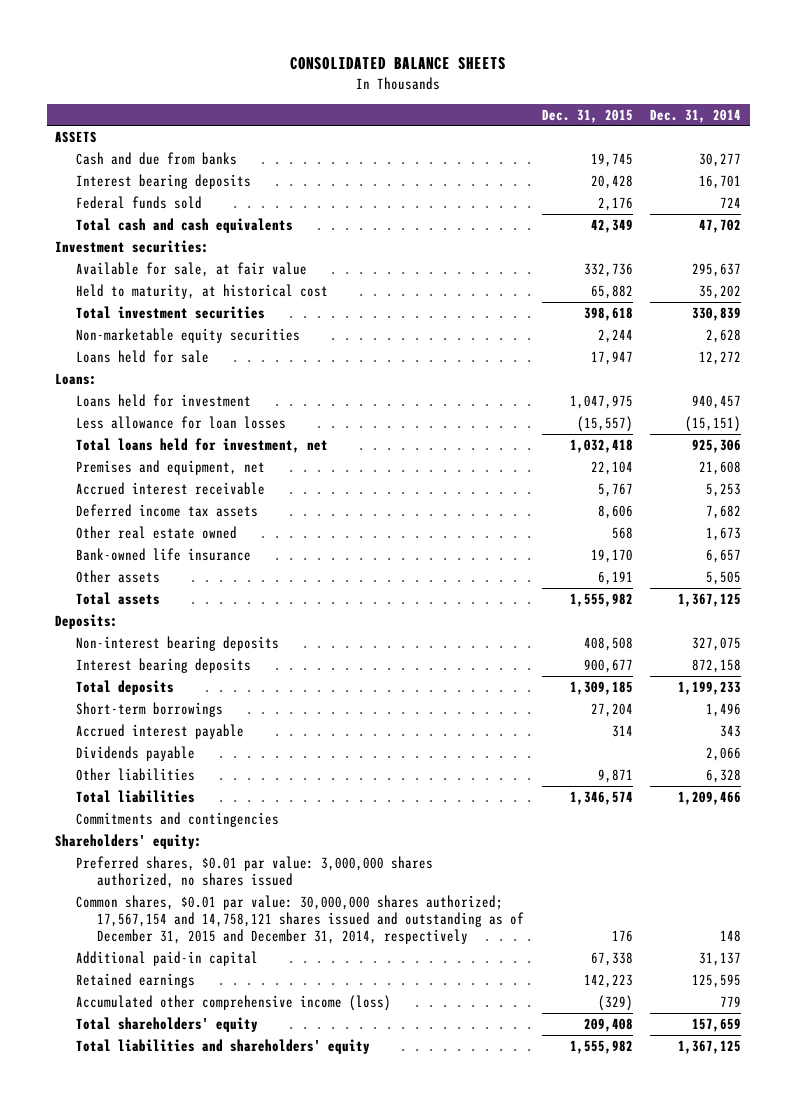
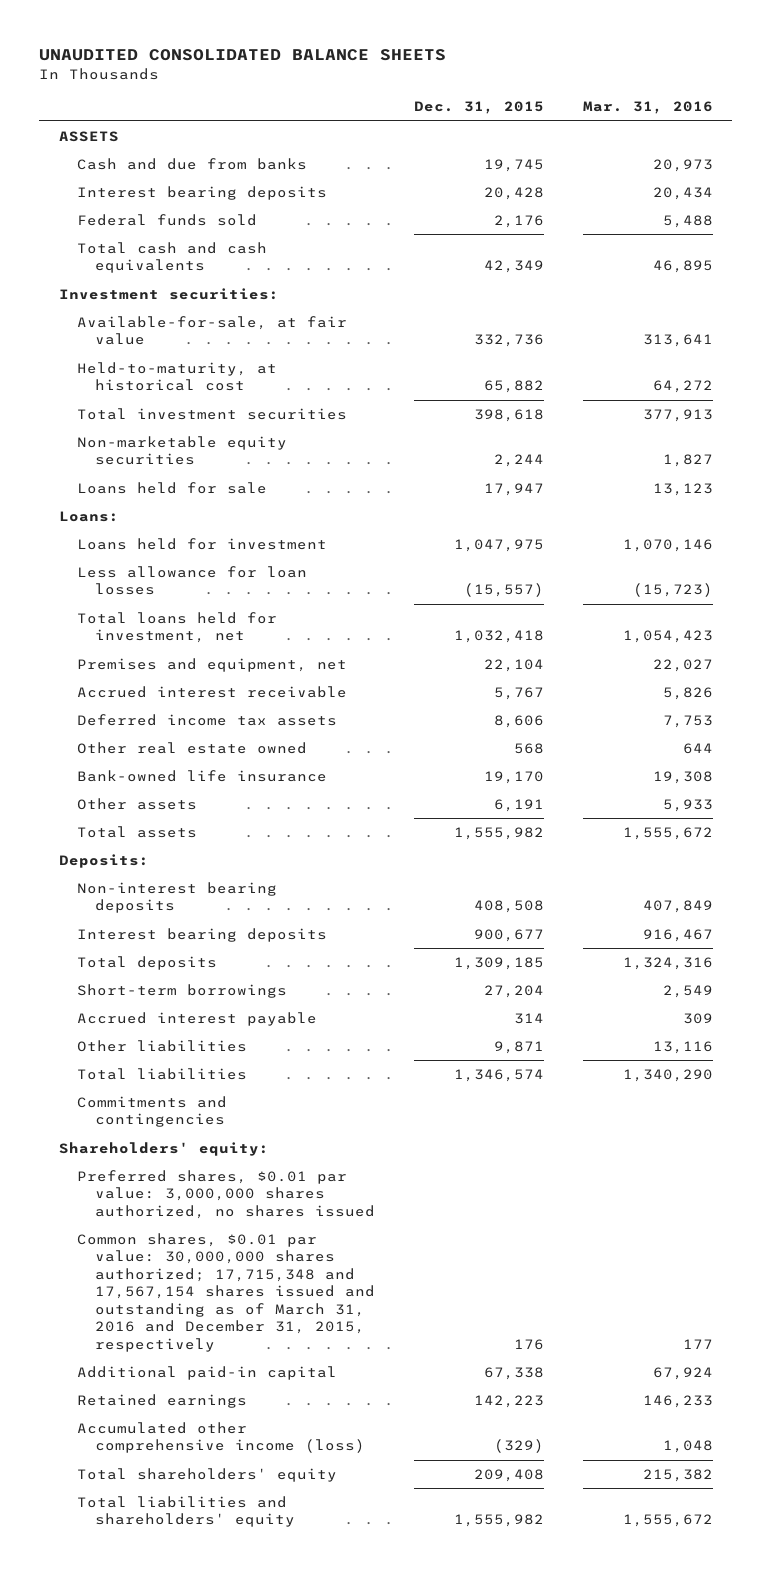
[290,57,507,71] CONSOLIDATED BALANCE SHEETS -> [39,49,447,62] UNAUDITED CONSOLIDATED BALANCE SHEETS
[649,108,741,123] Dec. 31, 2014 -> none
none -> [582,101,713,115] Mar. 31, 2016
[76,261,308,277] Available for sale, at fair value -> [76,315,347,346] Available-for-sale, at fair value
[76,283,329,299] Held to maturity, at historical cost -> [76,361,277,392] Held-to-maturity, at historical cost
[76,745,196,761] Dividends payable -> none
[76,894,525,944] Common shares, $0.01 par value: 30,000,000 shares authorized; 17,567,154 and 14,758,121 shares issued and outstanding as of December 31, 2015 and December 31, 2014, respectively -> [76,1232,375,1352] Common shares, $0.01 par value: 30,000,000 shares authorized; 17,715,348 and 17,567,154 shares issued and outstanding as of March 31, 2016 and December 31, 2015, respectively

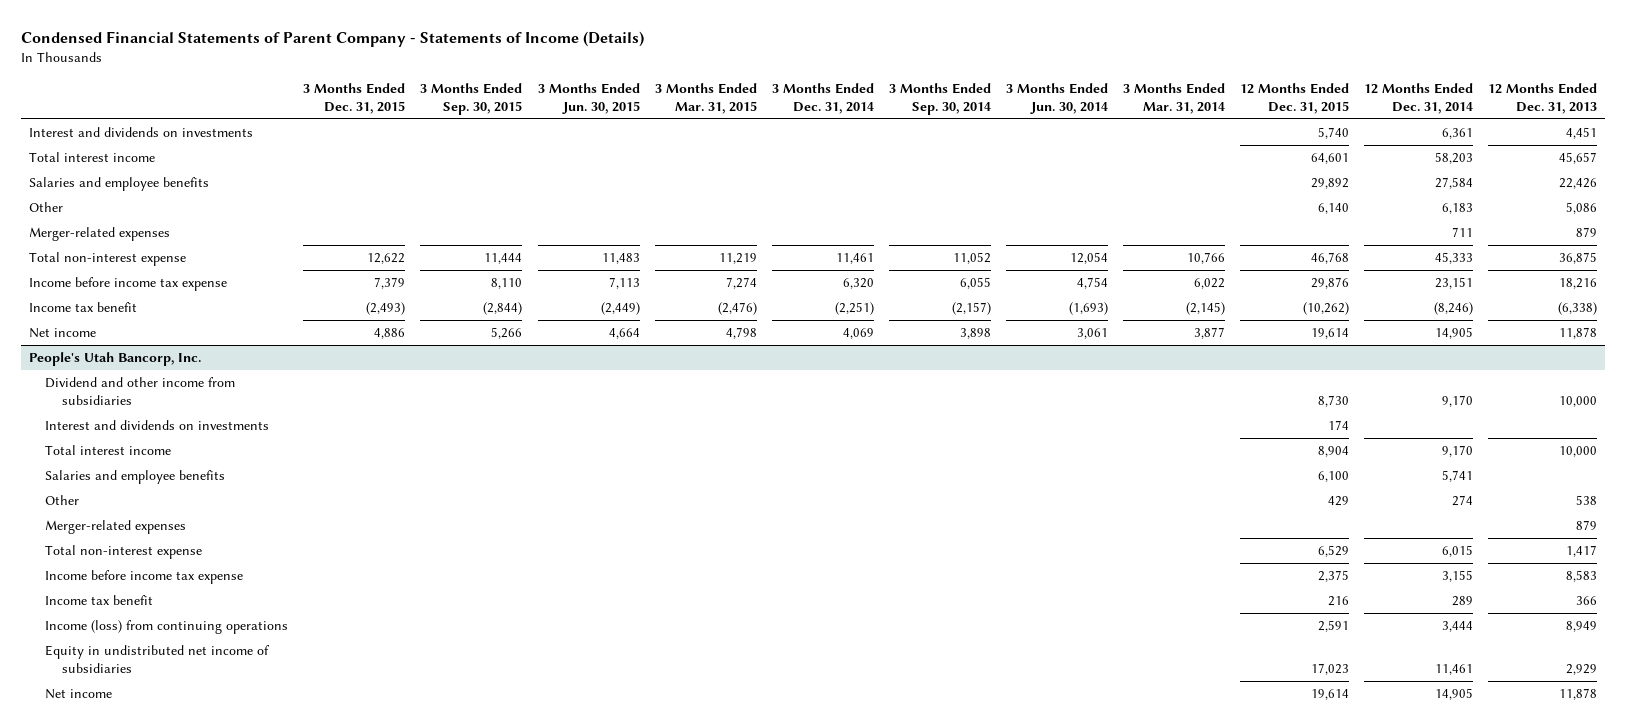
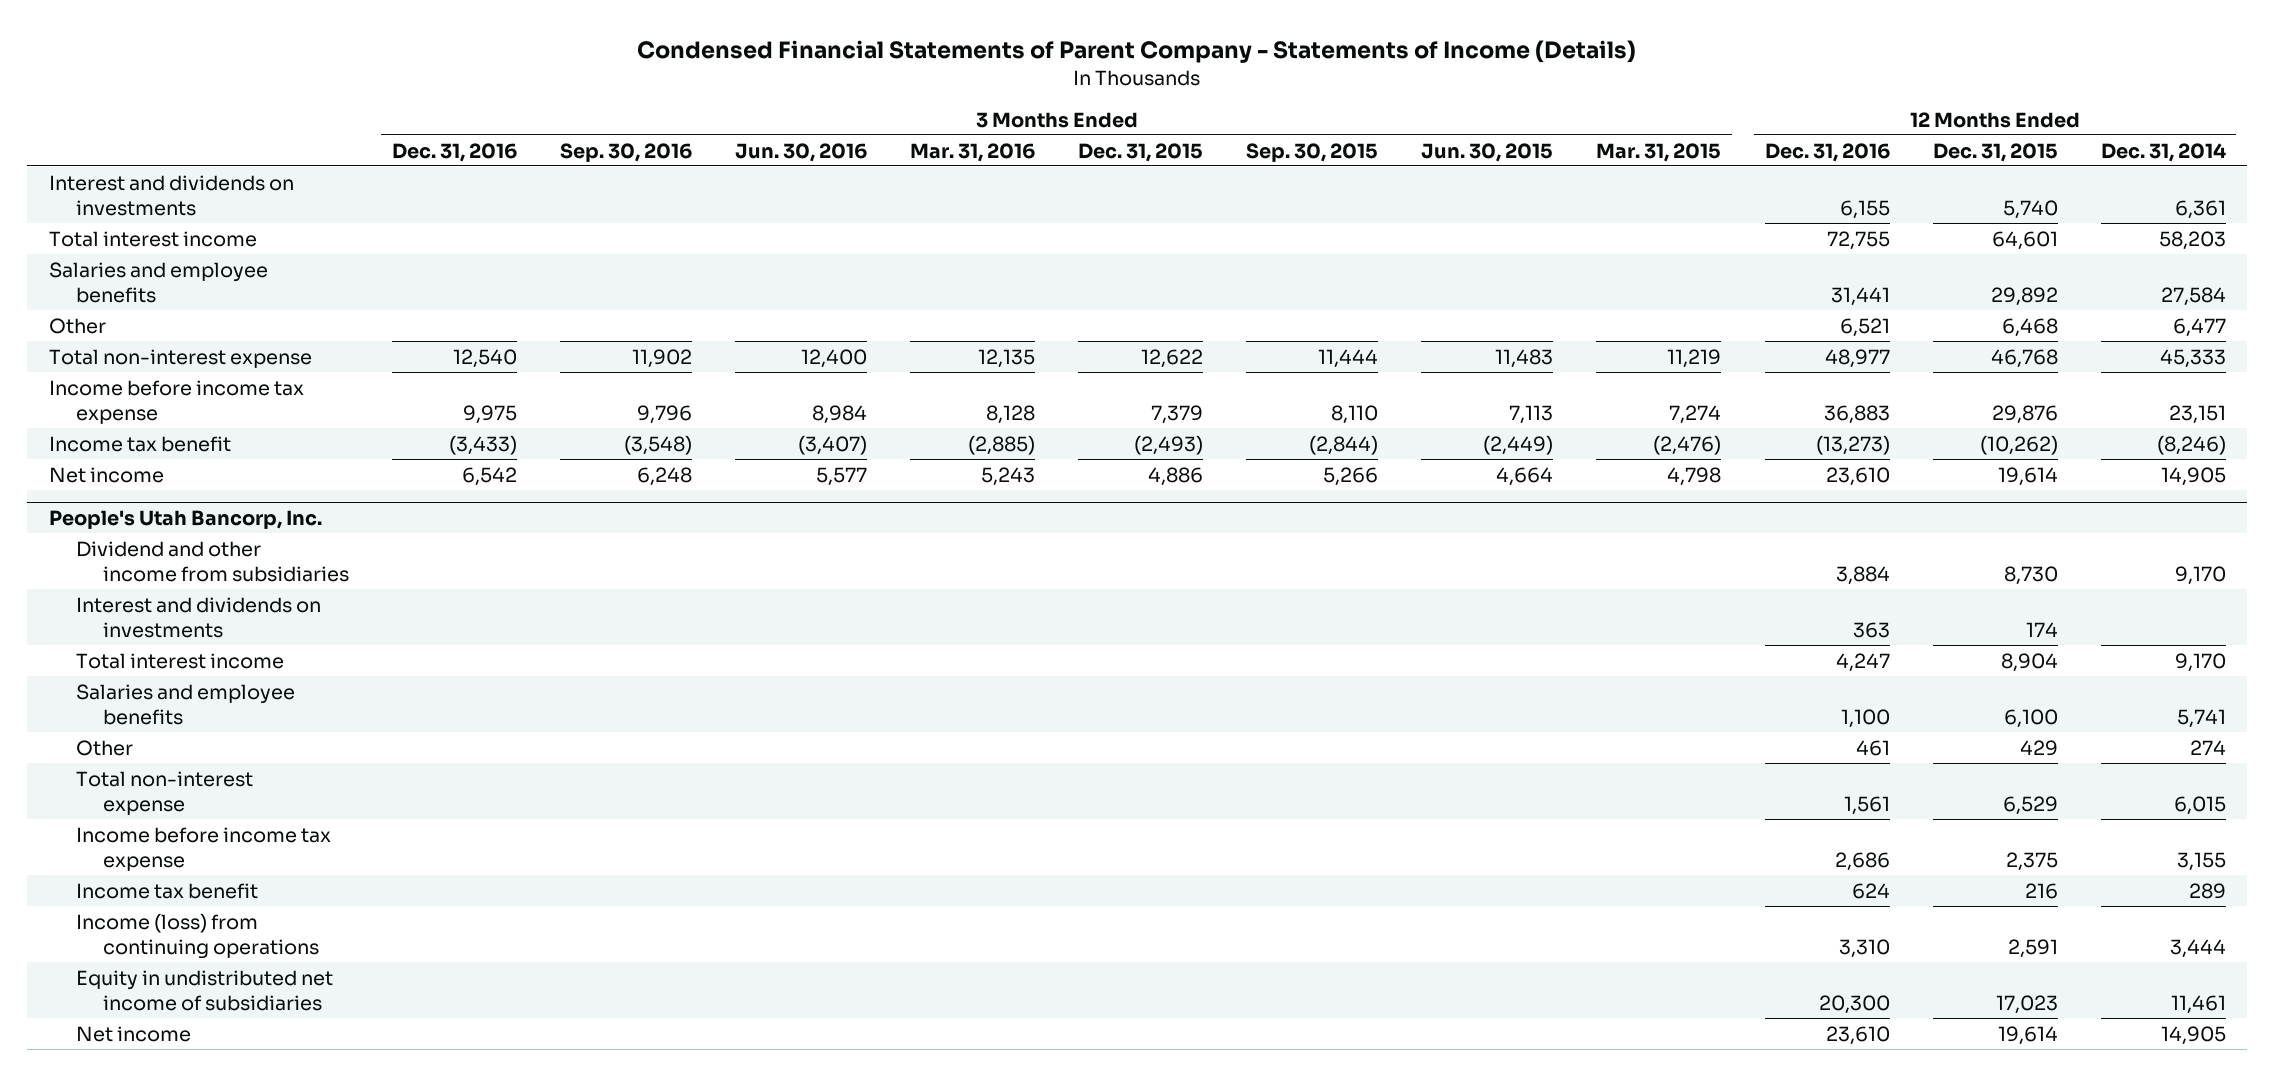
[771,82,874,114] 3 Months Ended Dec. 31, 2014 -> none
[888,82,991,115] 3 Months Ended Sep. 30, 2014 -> none
[1005,82,1108,114] 3 Months Ended Jun. 30, 2014 -> none
[1122,82,1225,114] 3 Months Ended Mar. 31, 2014 -> none
[1487,82,1597,114] 12 Months Ended Dec. 31, 2013 -> none
none -> [391,142,517,162] Dec. 31, 2016
none -> [560,142,693,162] Sep. 30, 2016
none -> [735,142,868,162] Jun. 30, 2016
none -> [910,142,1036,162] Mar. 31, 2016
none -> [1764,142,1890,162] Dec. 31, 2016
[28,227,170,242] Merger-related expenses -> none
[1317,203,1349,215] 6,140 -> [2001,317,2058,337] 6,468
[1441,203,1473,215] 6,183 -> [2172,317,2226,337] 6,477
[45,520,187,535] Merger-related expenses -> none

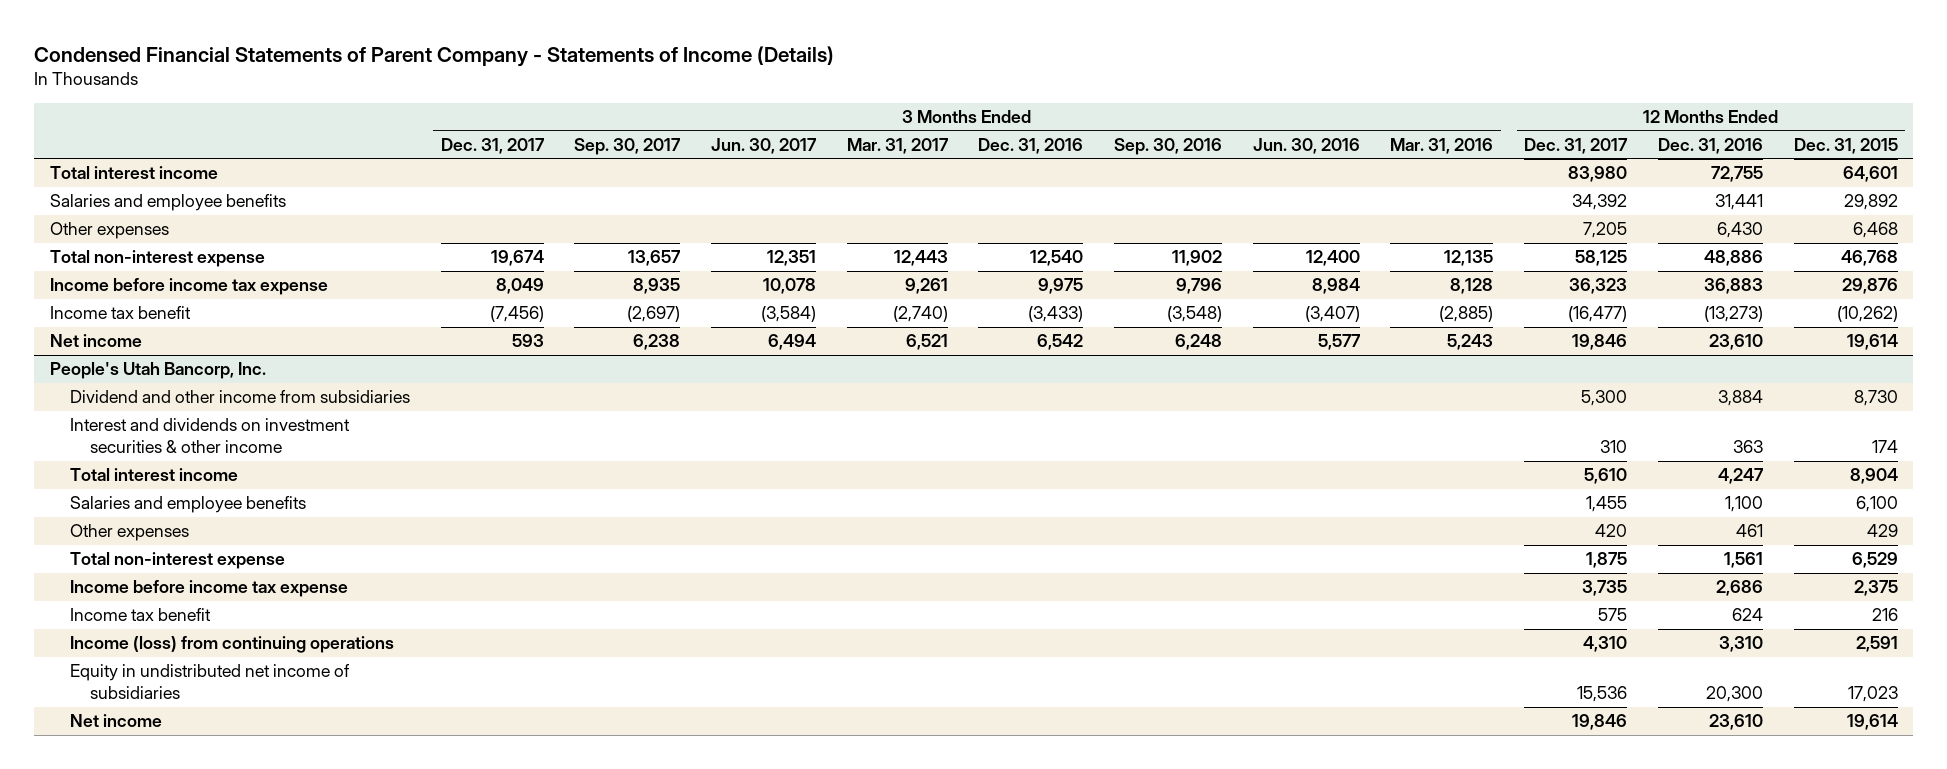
[1078,142,1204,162] Dec. 31, 2015 -> none
[1246,142,1379,162] Sep. 30, 2015 -> none
[1421,142,1554,162] Jun. 30, 2015 -> none
[1596,142,1722,162] Mar. 31, 2015 -> none
[2100,142,2226,162] Dec. 31, 2014 -> none
none -> [440,137,545,154] Dec. 31, 2017
none -> [574,137,682,155] Sep. 30, 2017
none -> [710,137,817,154] Jun. 30, 2017
none -> [846,137,949,154] Mar. 31, 2017
none -> [1524,137,1629,154] Dec. 31, 2017
[48,174,294,216] Interest and dividends on investments -> none
[48,317,106,334] Other -> [49,222,169,240] Other expenses
[1839,317,1890,337] 6,521 -> [1716,222,1763,239] 6,430
[1824,348,1890,368] 48,977 -> [1703,250,1763,267] 48,886
[75,596,321,638] Interest and dividends on investments -> [69,418,350,454] Interest and dividends on investment securities & other income
[75,739,133,756] Other -> [69,524,189,542] Other expenses

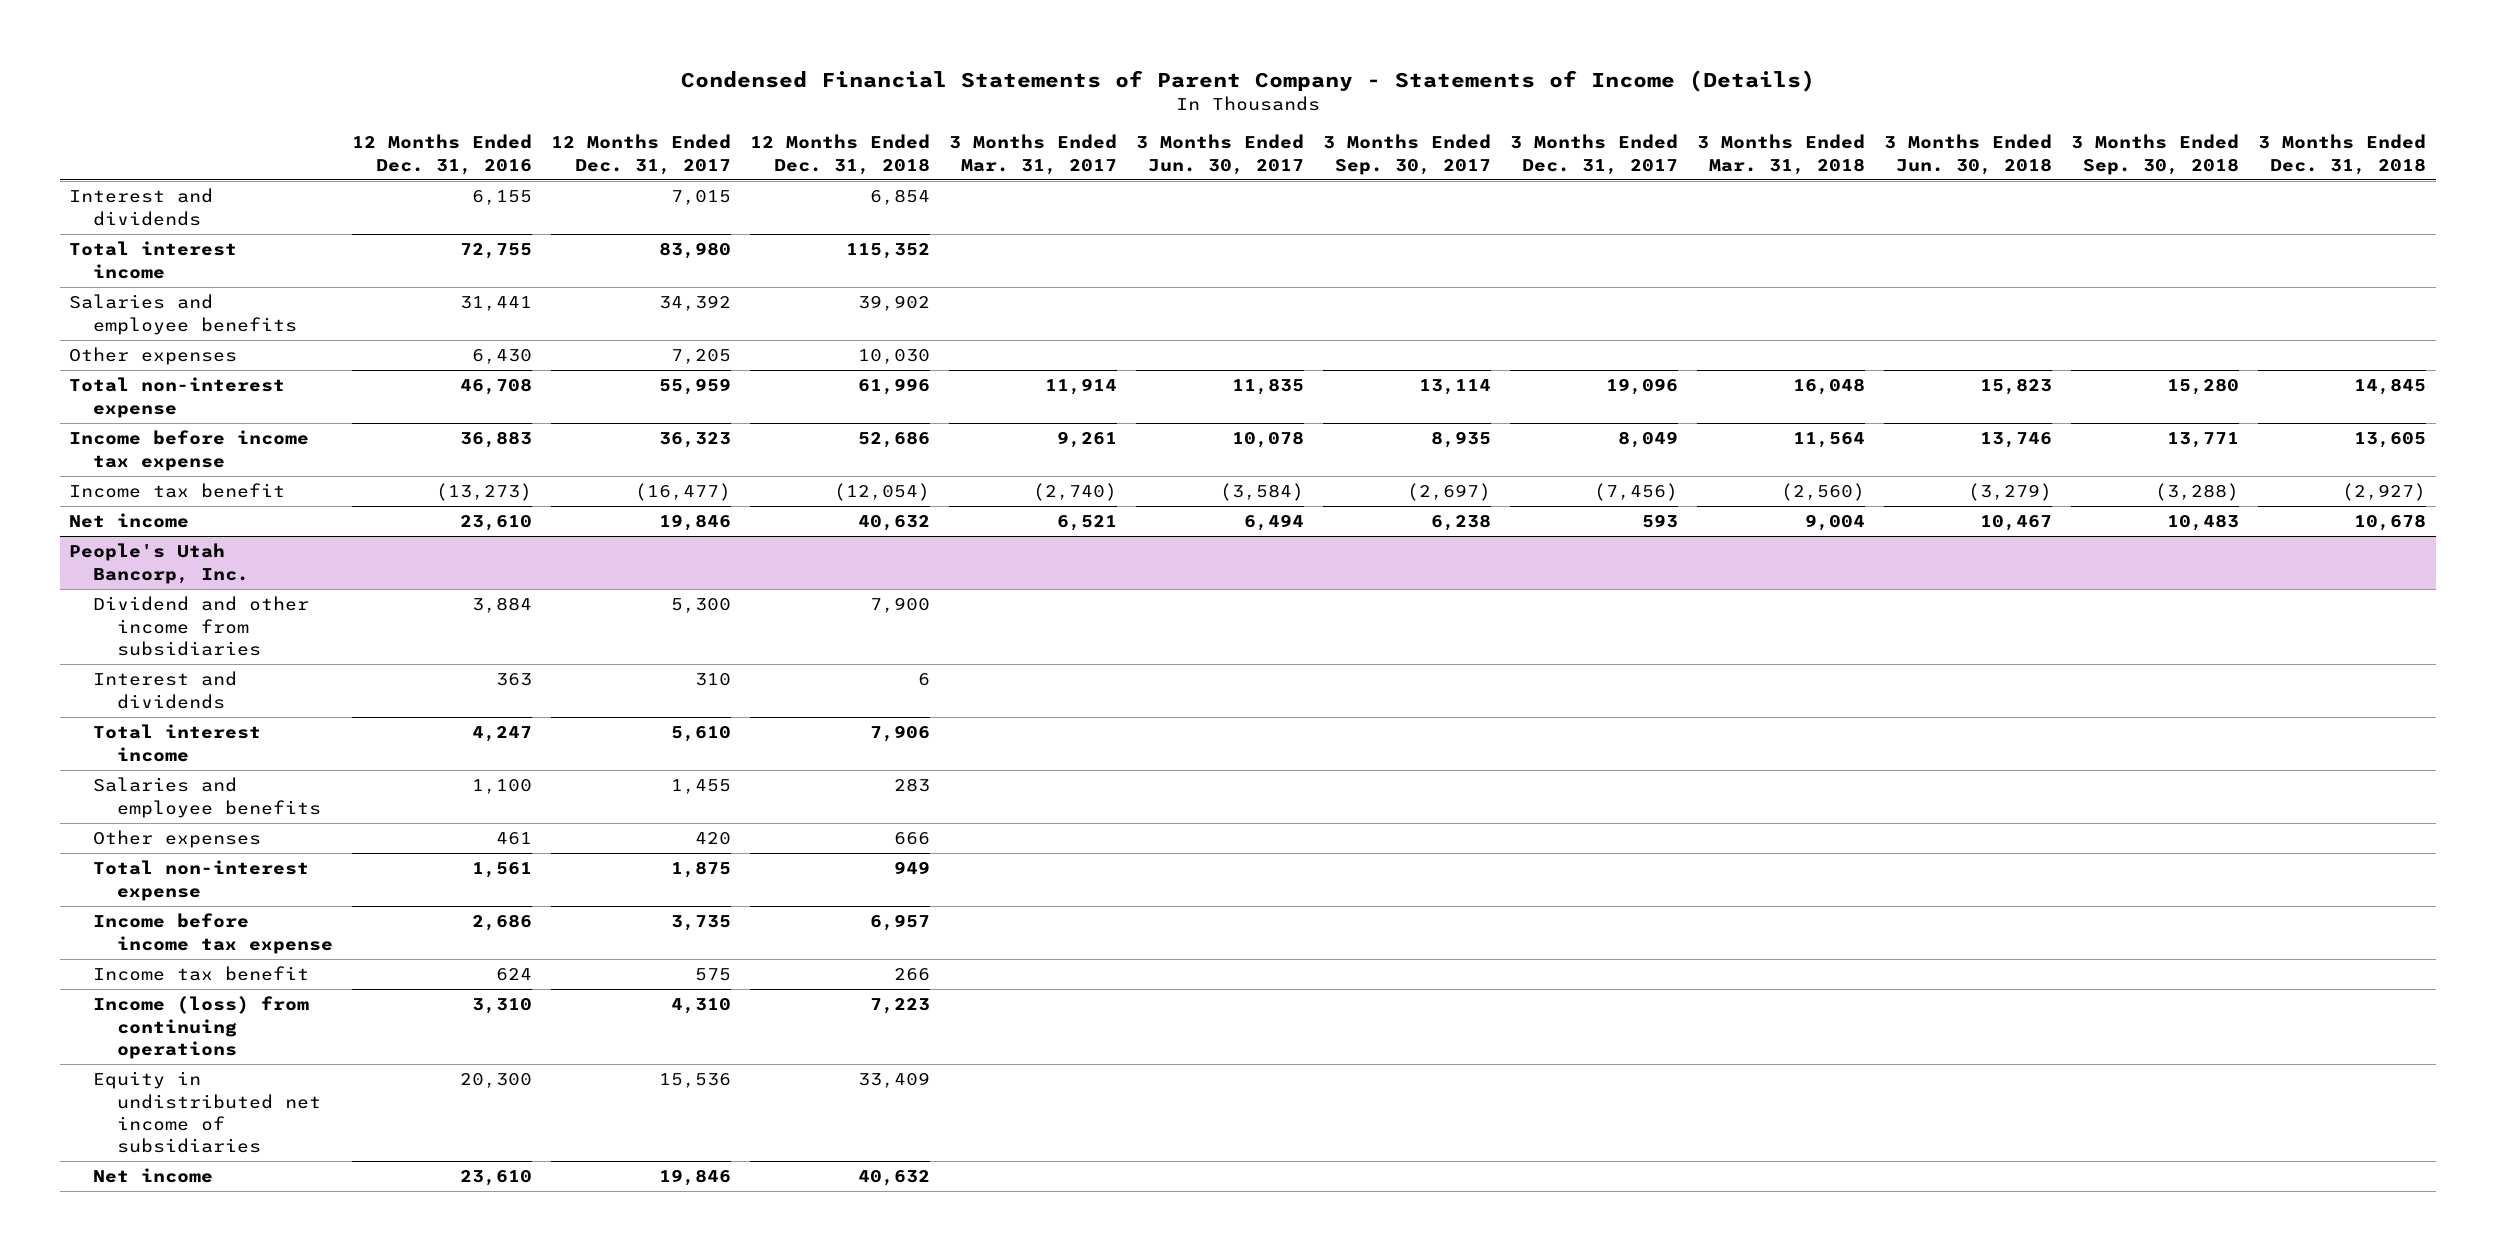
[978,137,1084,154] Dec. 31, 2016 -> none
[1114,137,1223,155] Sep. 30, 2016 -> none
[1252,137,1360,154] Jun. 30, 2016 -> none
[1390,137,1494,154] Mar. 31, 2016 -> none
[1793,137,1898,154] Dec. 31, 2015 -> none
none -> [750,134,931,175] 12 Months Ended Dec. 31, 2018
none -> [1697,134,1866,175] 3 Months Ended Mar. 31, 2018
none -> [1884,134,2053,175] 3 Months Ended Jun. 30, 2018
none -> [2071,134,2240,175] 3 Months Ended Sep. 30, 2018
none -> [2258,134,2427,175] 3 Months Ended Dec. 31, 2018
none -> [69,188,214,226] Interest and dividends
[490,250,544,267] 19,674 -> [1606,378,1679,396] 19,096
[628,250,682,267] 13,657 -> [1419,379,1492,396] 13,114
[766,250,816,267] 12,351 -> [1232,378,1305,396] 11,835
[893,250,948,267] 12,443 -> [1045,378,1118,396] 11,914
[1575,250,1628,267] 58,125 -> [659,378,732,396] 55,959
[1703,250,1763,267] 48,886 -> [460,378,533,396] 46,708
[69,418,350,454] Interest and dividends on investment securities & other income -> [93,671,238,709] Interest and dividends

